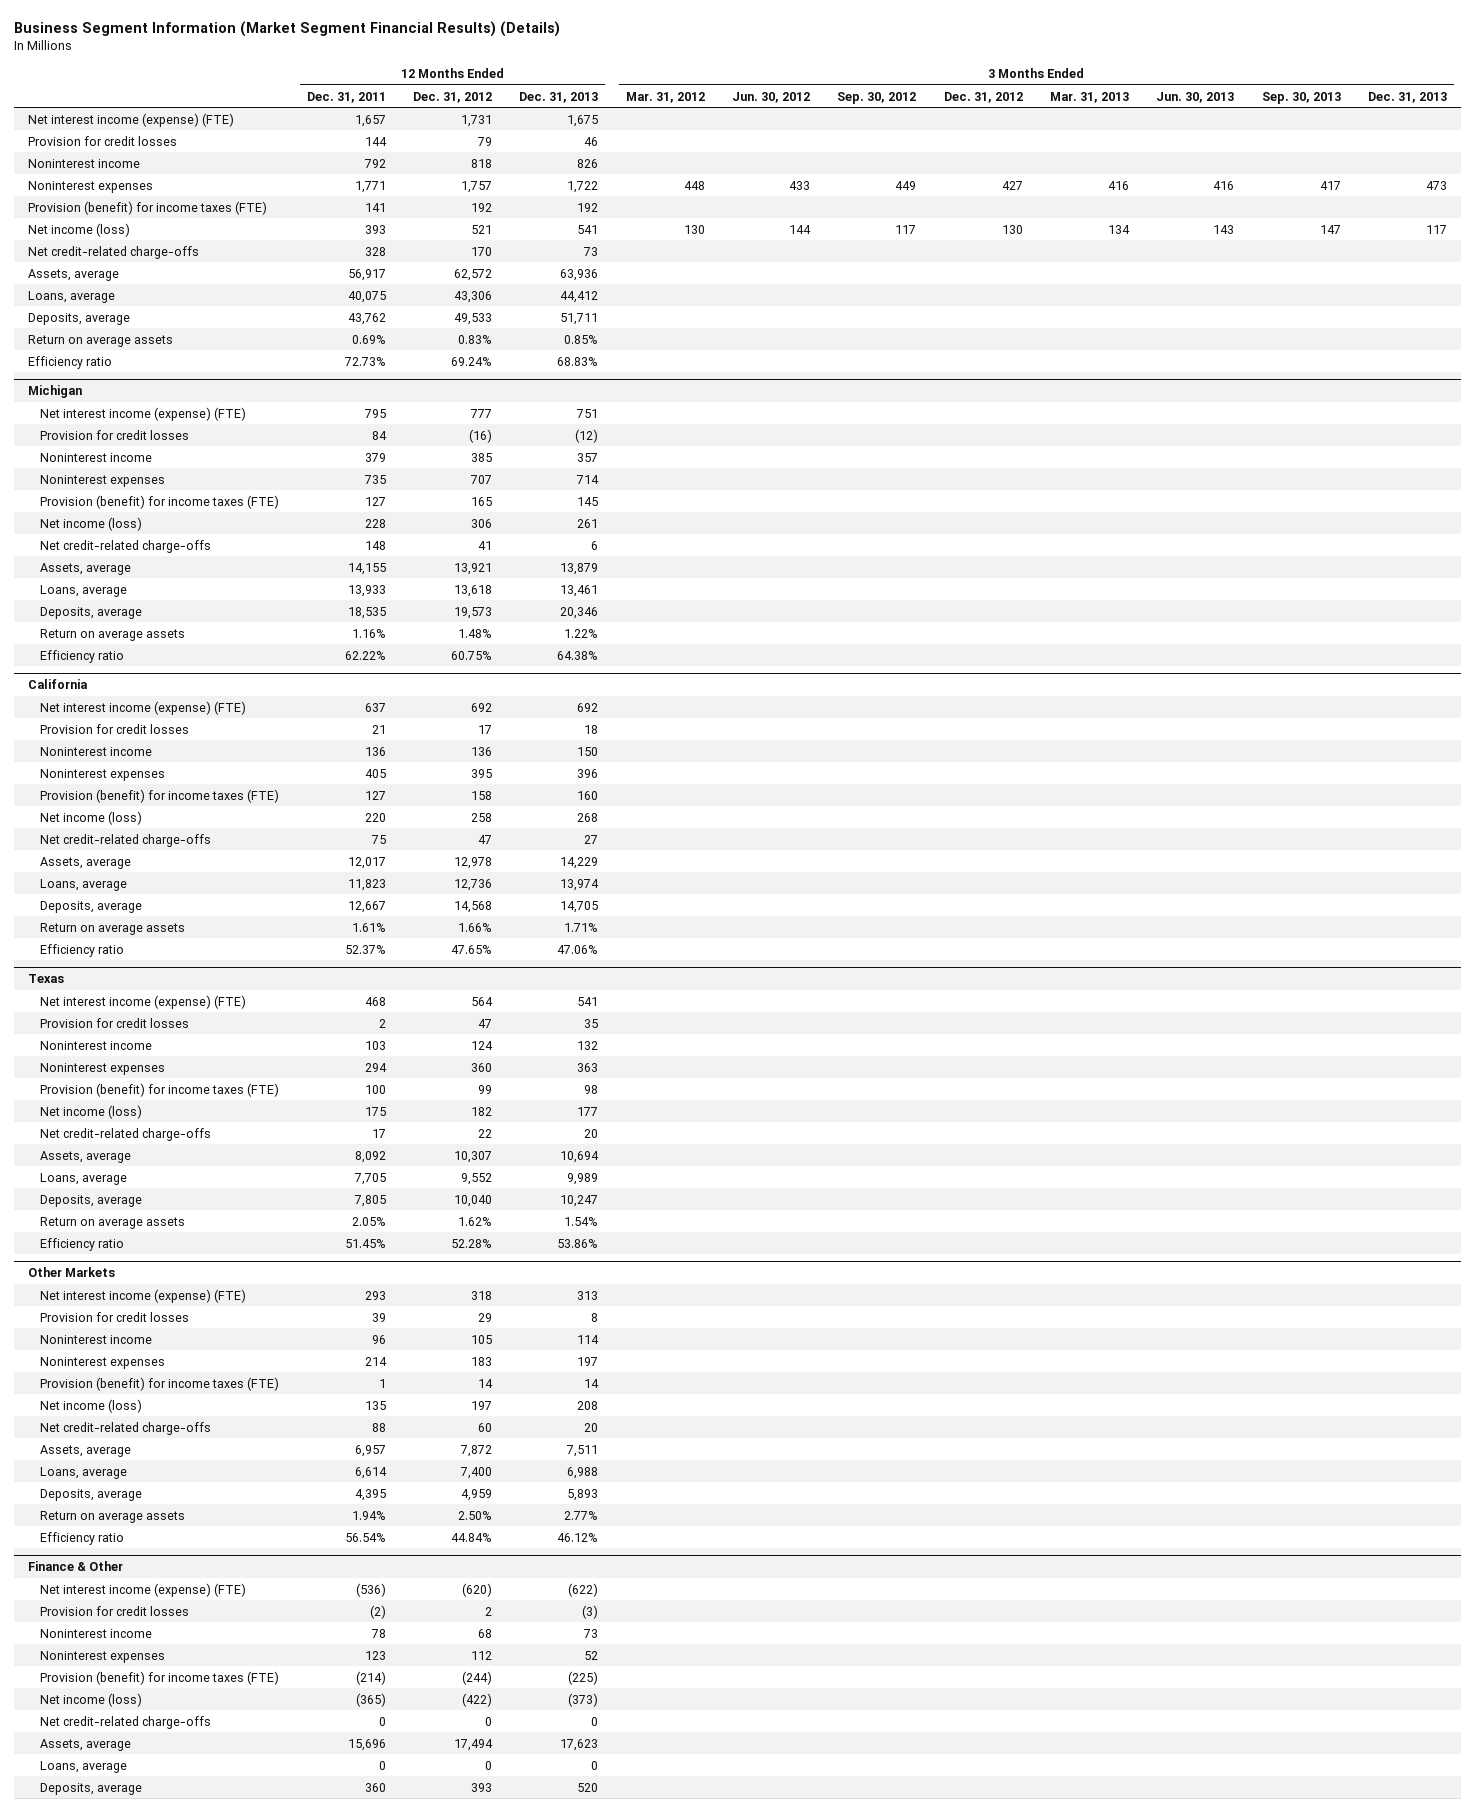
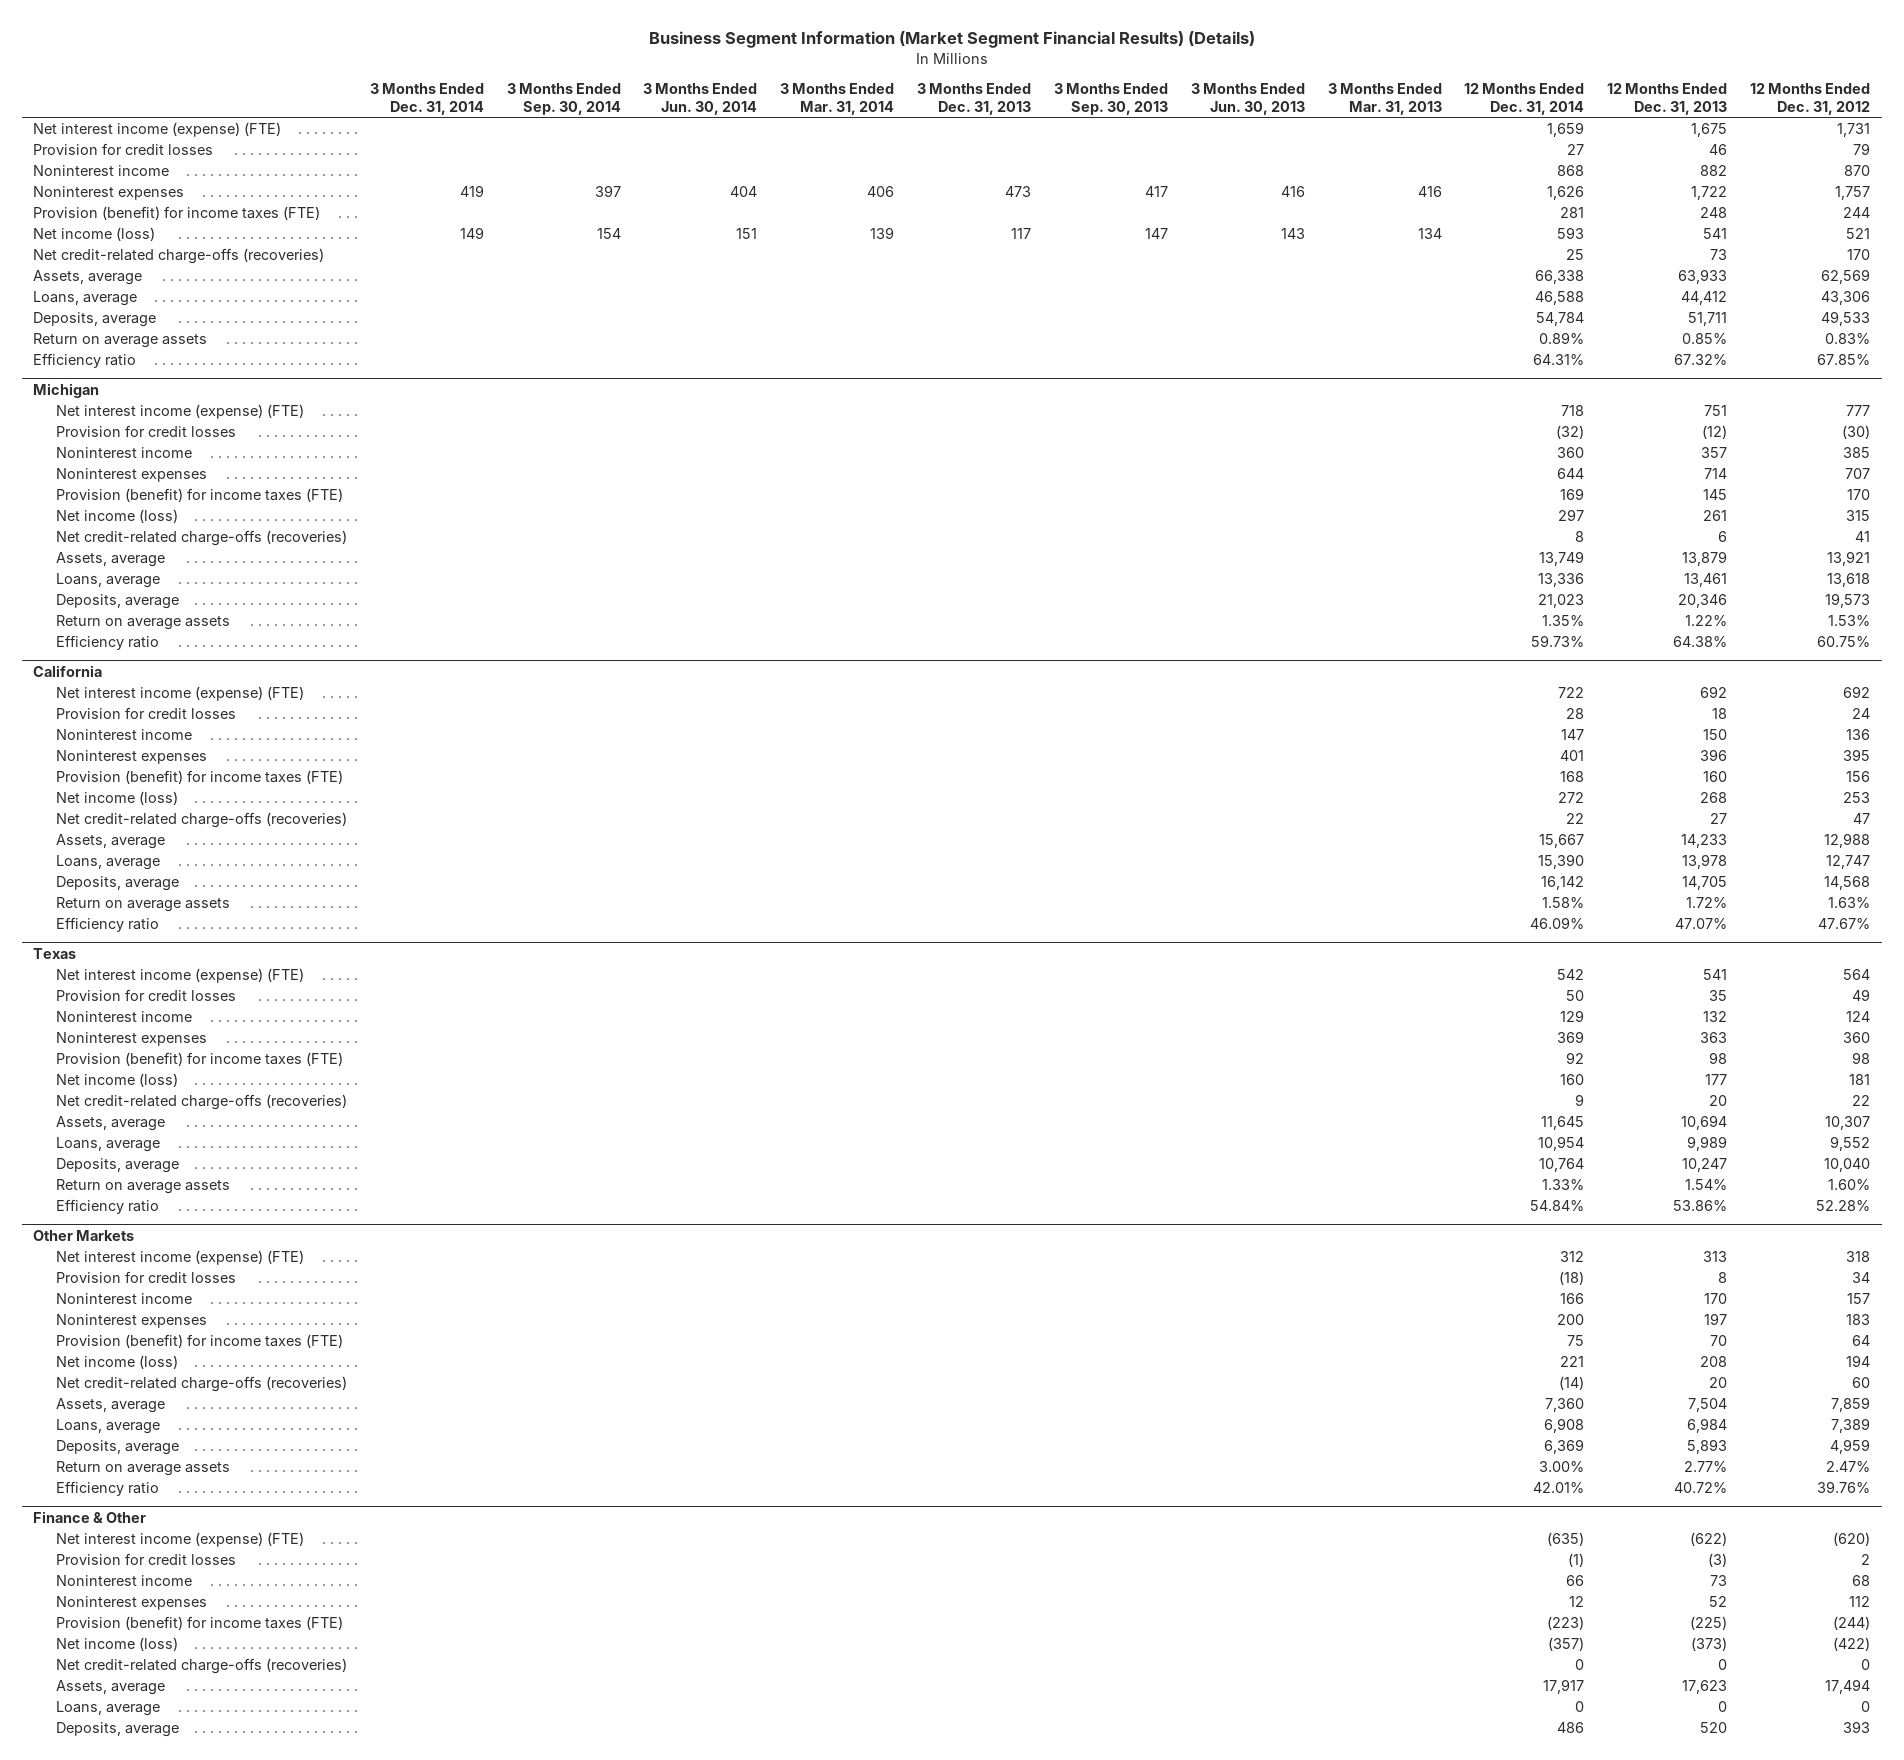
[306,91,386,103] Dec. 31, 2011 -> none
[625,91,705,103] Mar. 31, 2012 -> none
[731,91,810,103] Jun. 30, 2012 -> none
[837,91,917,104] Sep. 30, 2012 -> none
[943,91,1023,103] Dec. 31, 2012 -> none
none -> [369,83,484,115] 3 Months Ended Dec. 31, 2014
none -> [506,83,621,115] 3 Months Ended Sep. 30, 2014
none -> [643,83,758,115] 3 Months Ended Jun. 30, 2014
none -> [780,83,895,115] 3 Months Ended Mar. 31, 2014
none -> [1464,83,1585,115] 12 Months Ended Dec. 31, 2014
[471,158,493,168] 818 -> [1844,164,1871,176] 870
[577,158,599,168] 826 -> [1700,164,1728,176] 882
[471,202,493,212] 192 -> [1843,206,1871,218] 244
[577,202,599,212] 192 -> [1700,206,1728,218] 248
[27,245,199,259] Net credit-related charge-offs -> [33,247,325,264] Net credit-related charge-offs (recoveries)
[454,268,493,281] 62,572 -> [1821,268,1871,284] 62,569
[560,268,599,281] 63,936 -> [1678,268,1728,284] 63,933
[451,356,493,366] 69.24% -> [1817,353,1871,365] 67.85%
[557,356,599,366] 68.83% -> [1674,353,1728,365] 67.32%
[469,428,493,443] (16) -> [1842,424,1871,439] (30)
[471,496,493,506] 165 -> [1847,488,1871,500] 170
[471,518,493,528] 306 -> [1846,509,1871,521] 315
[40,539,212,553] Net credit-related charge-offs -> [55,529,347,546] Net credit-related charge-offs (recoveries)
[458,628,493,638] 1.48% -> [1828,614,1871,626] 1.53%
[478,724,493,734] 17 -> [1852,707,1871,719] 24
[471,790,493,800] 158 -> [1846,770,1871,782] 156
[471,812,493,822] 258 -> [1843,791,1871,803] 253
[40,833,212,847] Net credit-related charge-offs -> [55,811,347,828] Net credit-related charge-offs (recoveries)
[454,856,493,869] 12,978 -> [1824,832,1871,848] 12,988
[560,856,599,869] 14,229 -> [1681,833,1728,848] 14,233
[454,878,493,891] 12,736 -> [1826,854,1871,869] 12,747
[560,878,600,891] 13,974 -> [1682,853,1728,869] 13,978
[458,922,493,932] 1.66% -> [1828,896,1871,908] 1.63%
[564,922,599,932] 1.71% -> [1686,896,1728,908] 1.72%
[451,944,493,954] 47.65% -> [1818,917,1871,929] 47.67%
[557,944,599,954] 47.06% -> [1675,917,1728,929] 47.07%
[478,1018,493,1028] 47 -> [1852,988,1871,1001] 49
[478,1084,493,1094] 99 -> [1852,1051,1871,1064] 98
[471,1106,493,1116] 182 -> [1849,1073,1871,1085] 181
[40,1127,212,1141] Net credit-related charge-offs -> [55,1093,347,1110] Net credit-related charge-offs (recoveries)
[458,1216,493,1226] 1.62% -> [1828,1178,1871,1190] 1.60%
[478,1312,493,1322] 29 -> [1852,1271,1871,1283] 34
[471,1334,493,1344] 105 -> [1847,1292,1871,1304] 157
[577,1334,600,1344] 114 -> [1704,1292,1728,1304] 170
[478,1378,494,1388] 14 -> [1852,1334,1871,1346] 64
[584,1378,600,1388] 14 -> [1710,1334,1728,1346] 70
[471,1400,493,1410] 197 -> [1846,1354,1871,1367] 194
[40,1421,212,1435] Net credit-related charge-offs -> [55,1375,347,1392] Net credit-related charge-offs (recoveries)
[460,1444,493,1457] 7,872 -> [1831,1396,1871,1412] 7,859
[566,1444,599,1457] 7,511 -> [1688,1397,1728,1412] 7,504
[460,1466,493,1479] 7,400 -> [1831,1417,1871,1433] 7,389
[567,1466,599,1479] 6,988 -> [1687,1417,1728,1433] 6,984
[458,1510,493,1520] 2.50% -> [1826,1460,1871,1472] 2.47%
[451,1532,493,1542] 44.84% -> [1817,1480,1871,1493] 39.76%
[557,1532,599,1542] 46.12% -> [1674,1481,1728,1493] 40.72%
[40,1715,212,1729] Net credit-related charge-offs -> [55,1657,347,1674] Net credit-related charge-offs (recoveries)

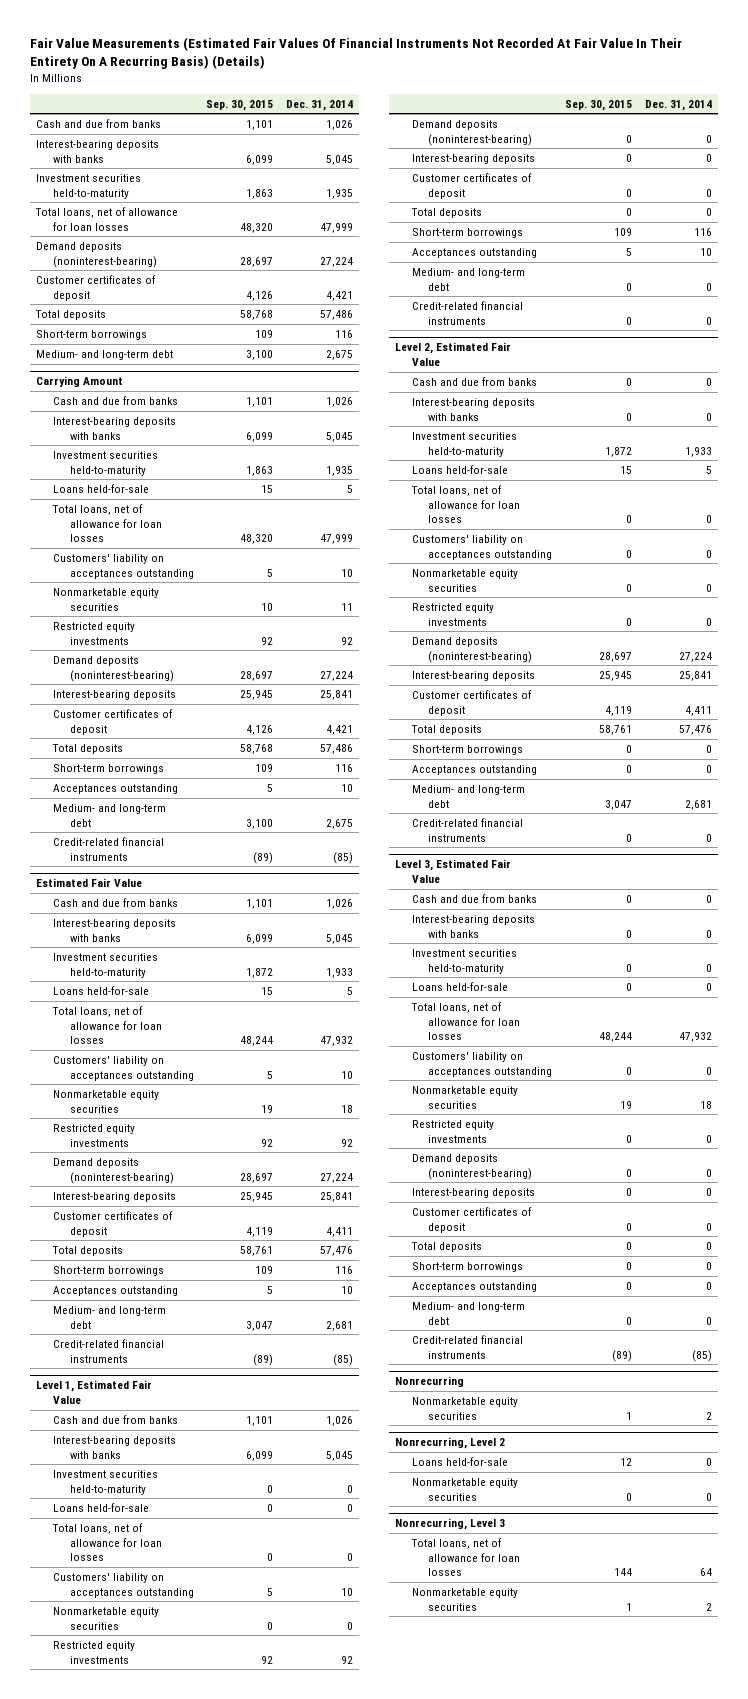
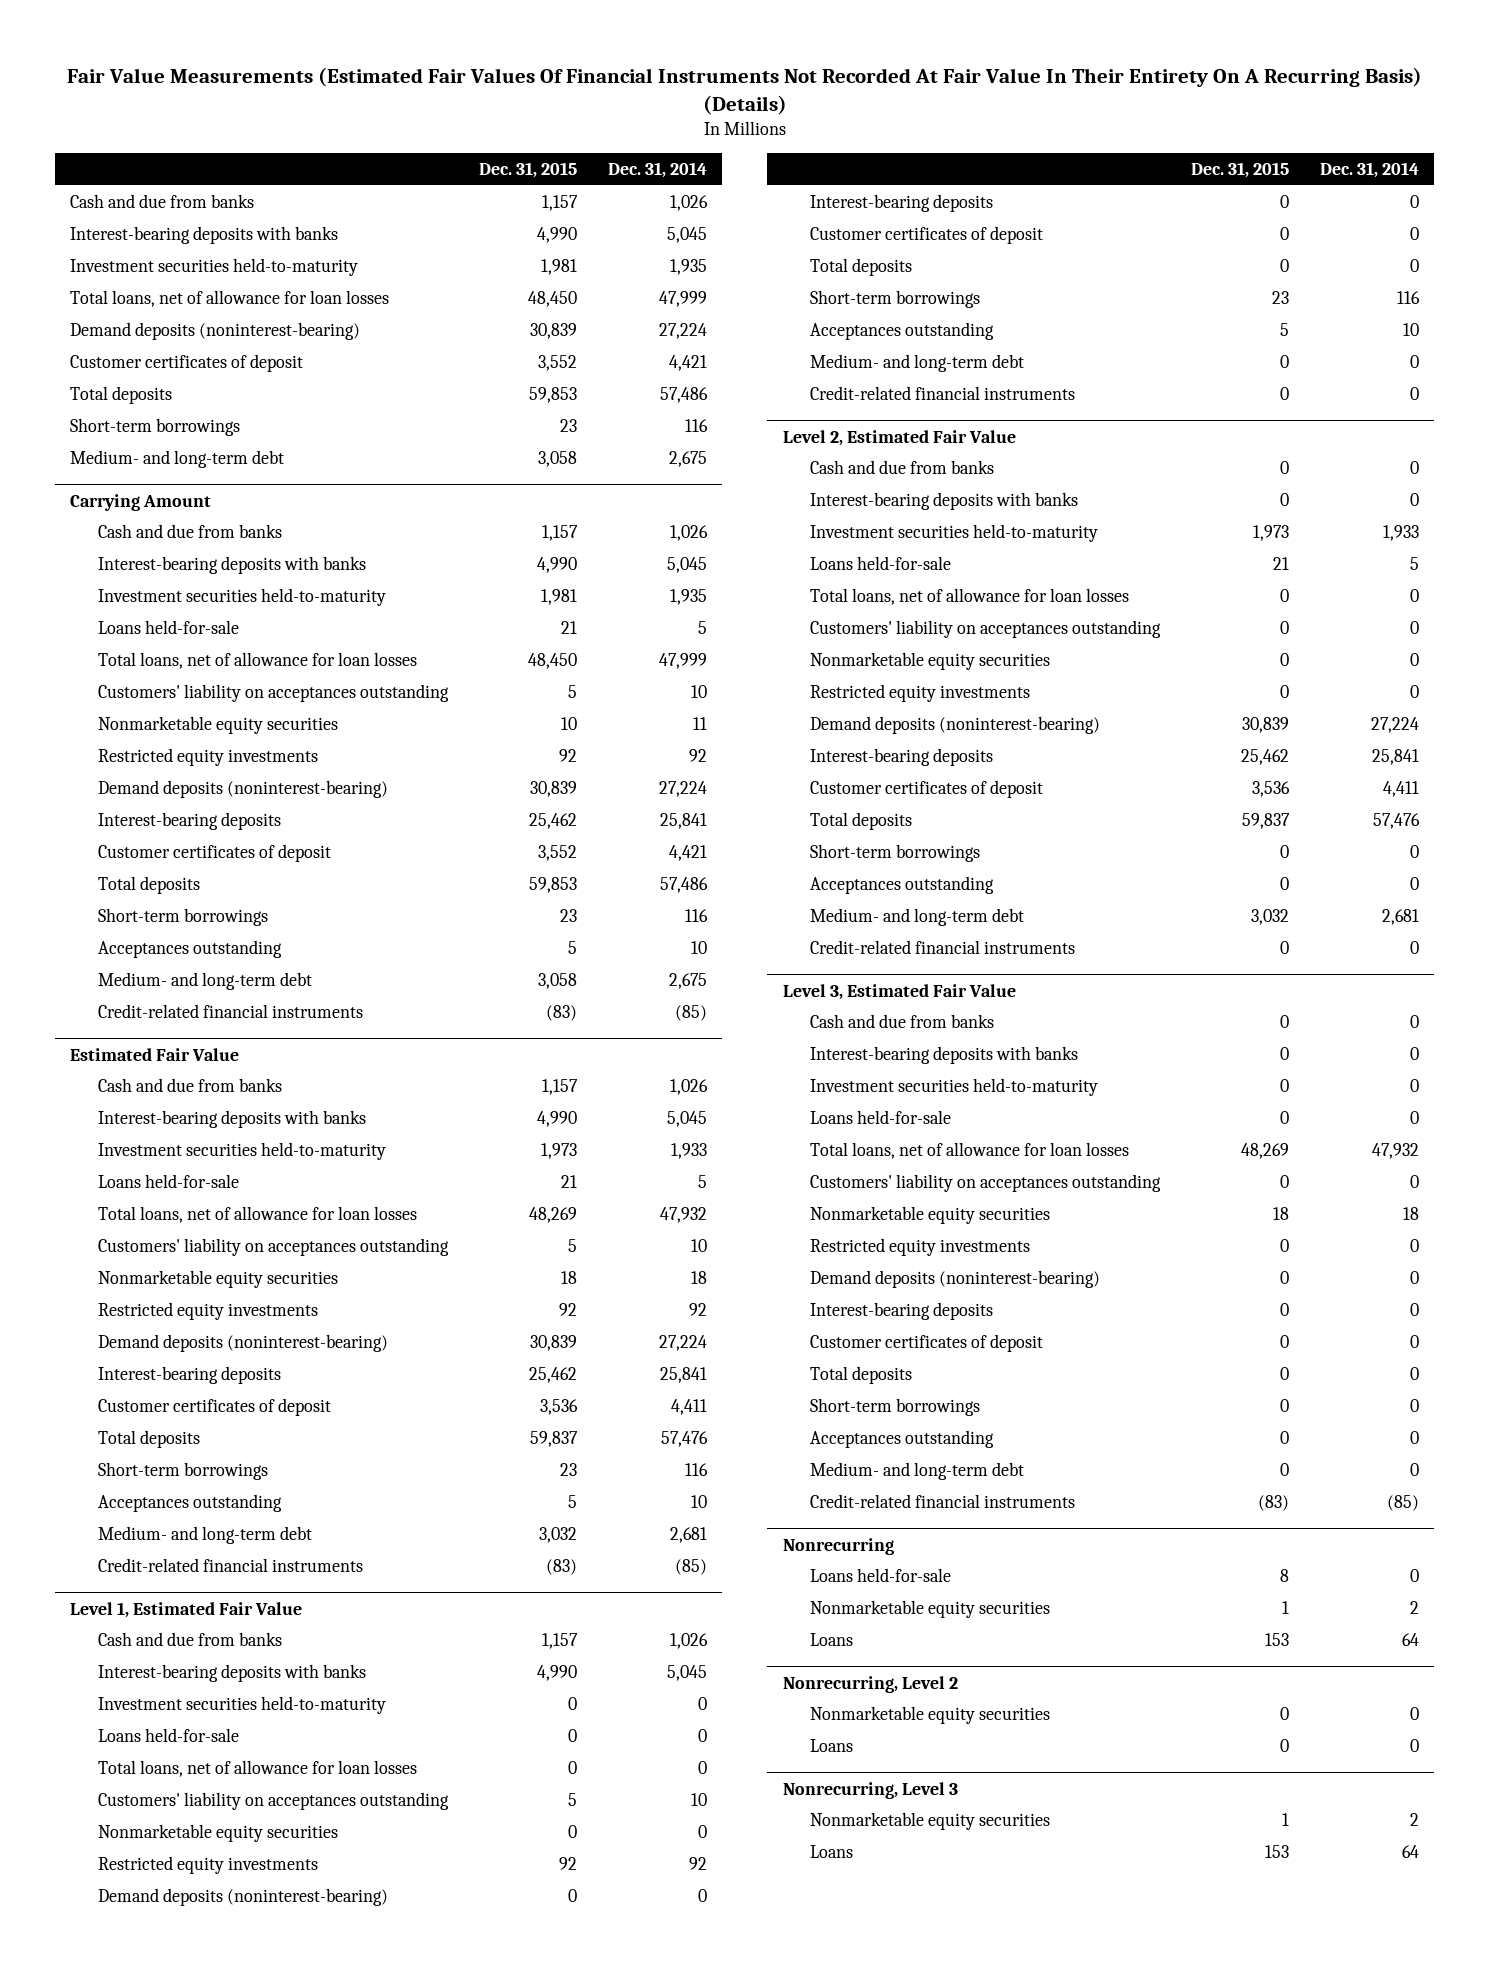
[206,99,274,111] Sep. 30, 2015 -> none
none -> [478,161,577,178] Dec. 31, 2015
none -> [809,1568,951,1583] Loans held-for-sale
none -> [809,1633,853,1647] Loans
[411,1456,508,1466] Loans held-for-sale -> none
none -> [809,1739,853,1753] Loans
[410,1537,521,1577] Total loans, net of allowance for loan losses -> none
none -> [809,1845,853,1859] Loans

